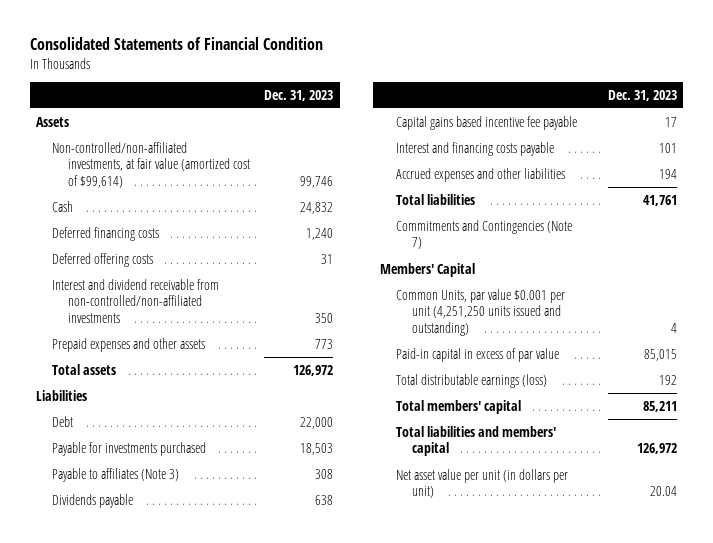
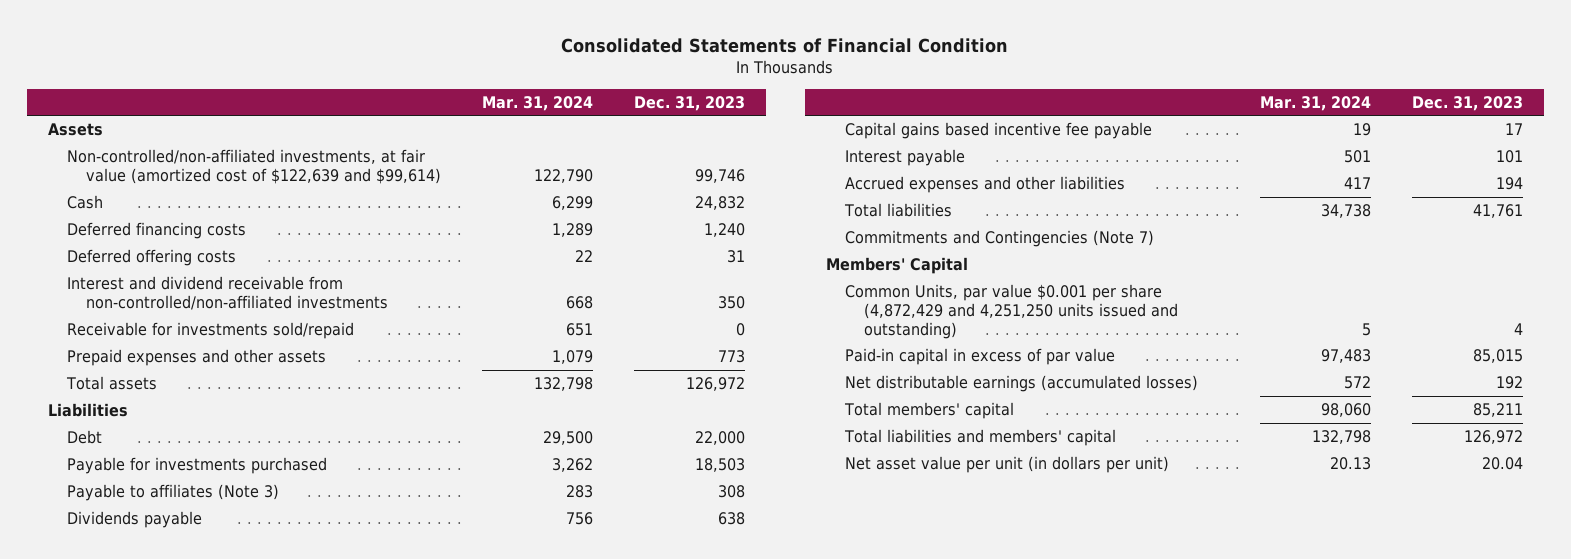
none -> [482,95,594,111] Mar. 31, 2024
[52,141,251,189] Non-controlled/non-affiliated investments, at fair value (amortized cost of $99,614) -> [66,149,442,184] Non-controlled/non-affiliated investments, at fair value (amortized cost of $122,639 and $99,614)
none -> [66,322,354,340] Receivable for investments sold/repaid
[396,141,555,156] Interest and financing costs payable -> [845,149,966,167] Interest payable
[396,288,566,337] Common Units, par value $0.001 per unit (4,251,250 units issued and outstanding) -> [845,284,1179,339] Common Units, par value $0.001 per share (4,872,429 and 4,251,250 units issued and outstanding)
[396,373,548,388] Total distributable earnings (loss) -> [845,375,1199,393] Net distributable earnings (accumulated losses)

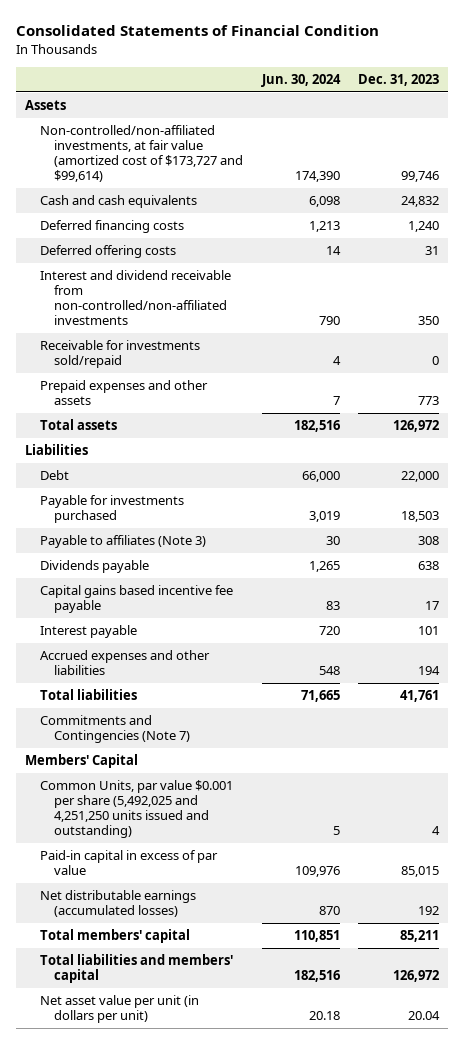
[482,95,594,111] Mar. 31, 2024 -> none
none -> [260,73,341,87] Jun. 30, 2024
[66,149,442,184] Non-controlled/non-affiliated investments, at fair value (amortized cost of $122,639 and $99,614) -> [39,125,244,183] Non-controlled/non-affiliated investments, at fair value (amortized cost of $173,727 and $99,614)
[66,195,103,210] Cash -> [39,195,197,209] Cash and cash equivalents
[845,284,1179,339] Common Units, par value $0.001 per share (4,872,429 and 4,251,250 units issued and outstanding) -> [39,780,233,839] Common Units, par value $0.001 per share (5,492,025 and 4,251,250 units issued and outstanding)

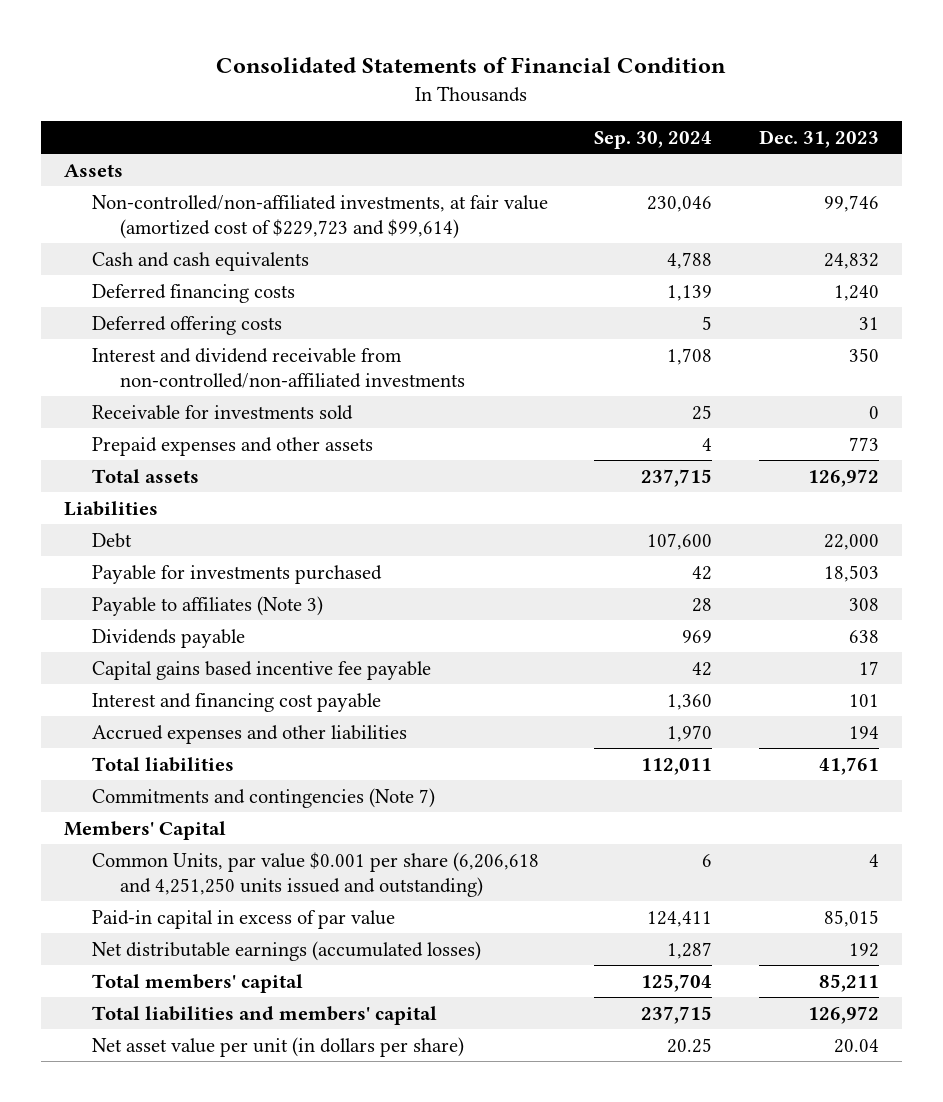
[260,73,341,87] Jun. 30, 2024 -> none
none -> [594,130,713,149] Sep. 30, 2024
[39,125,244,183] Non-controlled/non-affiliated investments, at fair value (amortized cost of $173,727 and $99,614) -> [92,194,549,239] Non-controlled/non-affiliated investments, at fair value (amortized cost of $229,723 and $99,614)
[39,340,200,369] Receivable for investments sold/repaid -> [92,404,354,420] Receivable for investments sold
[39,625,137,639] Interest payable -> [92,692,382,712] Interest and financing cost payable
[39,715,191,744] Commitments and Contingencies (Note 7) -> [92,787,436,808] Commitments and contingencies (Note 7)
[39,780,233,839] Common Units, par value $0.001 per share (5,492,025 and 4,251,250 units issued and outstanding) -> [92,851,540,897] Common Units, par value $0.001 per share (6,206,618 and 4,251,250 units issued and outstanding)
[39,995,199,1024] Net asset value per unit (in dollars per unit) -> [92,1036,465,1057] Net asset value per unit (in dollars per share)

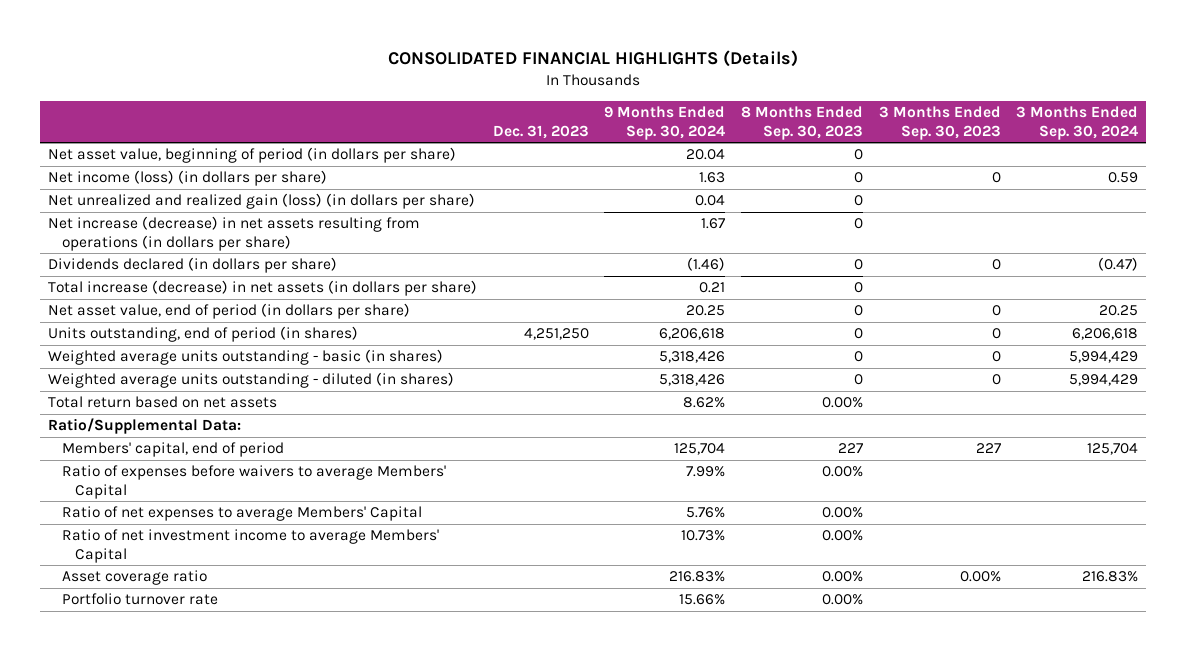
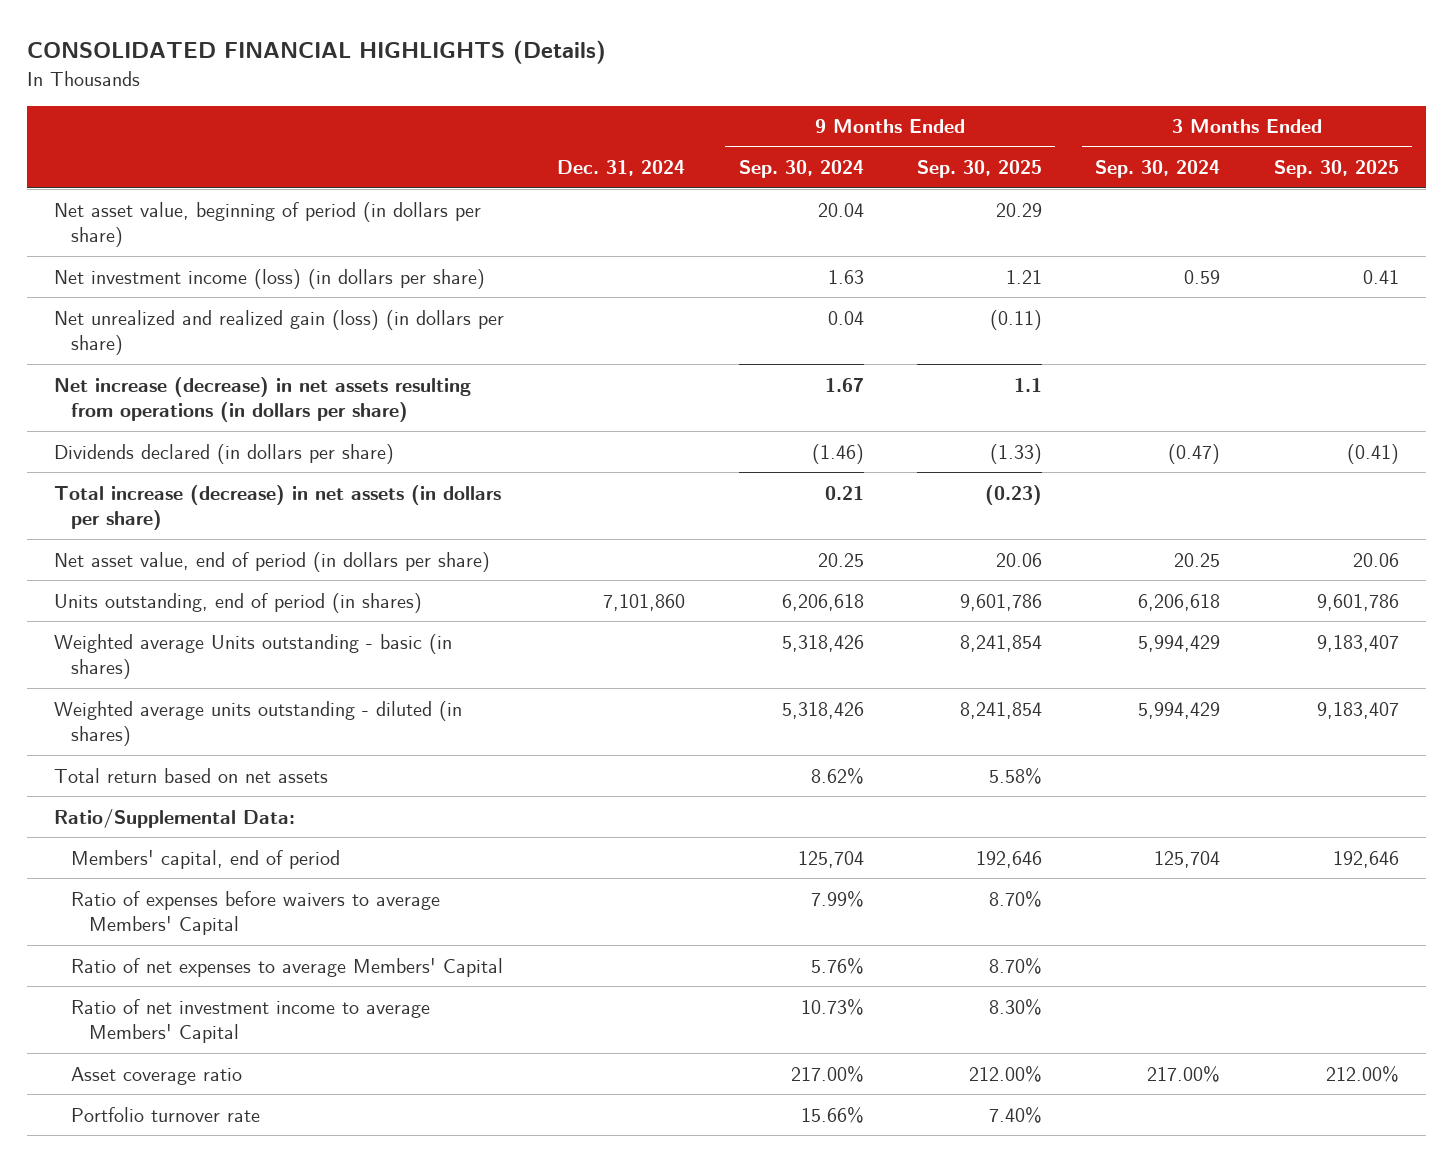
[492,124,589,139] Dec. 31, 2023 -> none
[741,106,864,140] 8 Months Ended Sep. 30, 2023 -> none
[878,106,1001,140] 3 Months Ended Sep. 30, 2023 -> none
none -> [557,160,686,177] Dec. 31, 2024
none -> [916,160,1042,179] Sep. 30, 2025
none -> [1273,160,1399,179] Sep. 30, 2025
[48,170,328,187] Net income (loss) (in dollars per share) -> [53,268,485,289] Net investment income (loss) (in dollars per share)
[48,349,444,366] Weighted average units outstanding - basic (in shares) -> [53,633,452,680] Weighted average Units outstanding - basic (in shares)
[669,571,726,583] 216.83% -> [790,1065,864,1082] 217.00%
[1082,571,1139,583] 216.83% -> [1147,1065,1221,1082] 217.00%

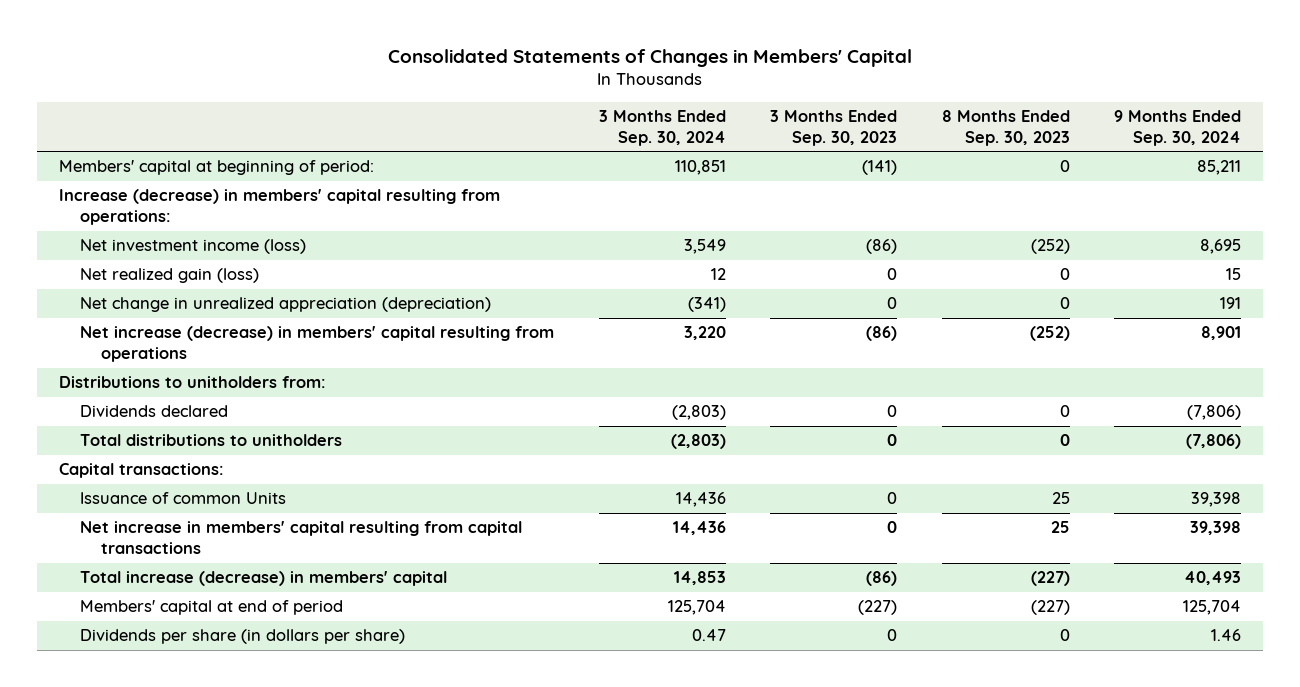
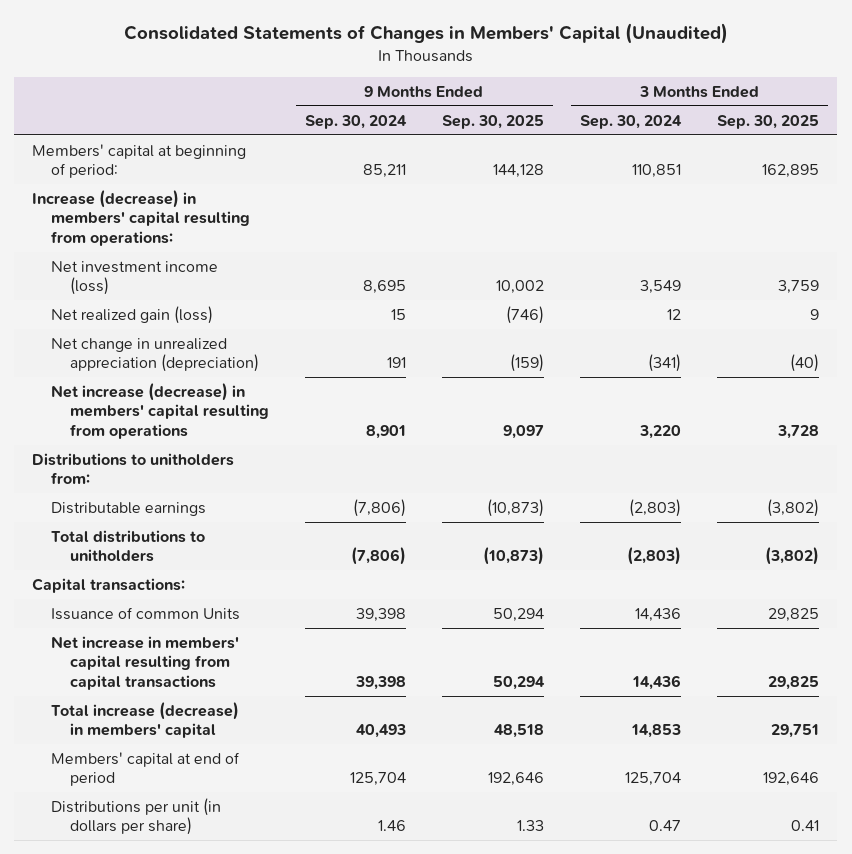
[388,48,913,67] Consolidated Statements of Changes in Members' Capital -> [123,23,728,45] Consolidated Statements of Changes in Members' Capital (Unaudited)
[770,110,898,146] 3 Months Ended Sep. 30, 2023 -> none
[941,110,1070,146] 8 Months Ended Sep. 30, 2023 -> none
none -> [441,114,544,129] Sep. 30, 2025
none -> [717,114,820,129] Sep. 30, 2025
[79,405,228,418] Dividends declared -> [50,501,206,516] Distributable earnings
[79,629,405,645] Dividends per share (in dollars per share) -> [50,797,221,836] Distributions per unit (in dollars per share)

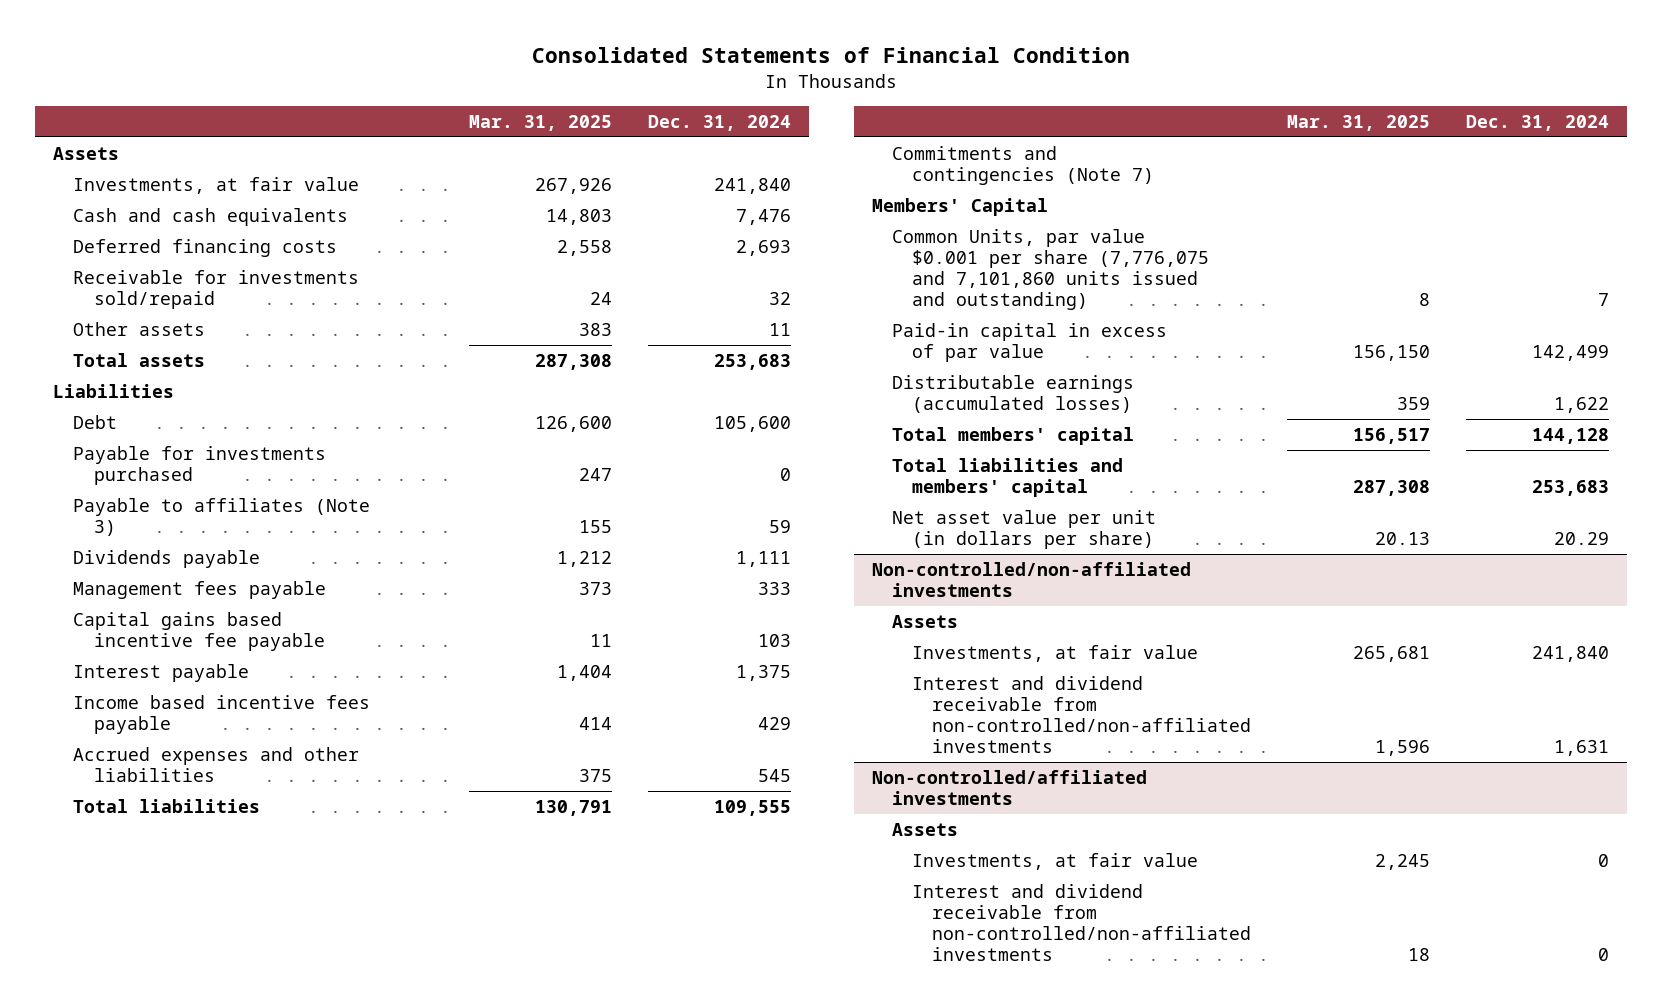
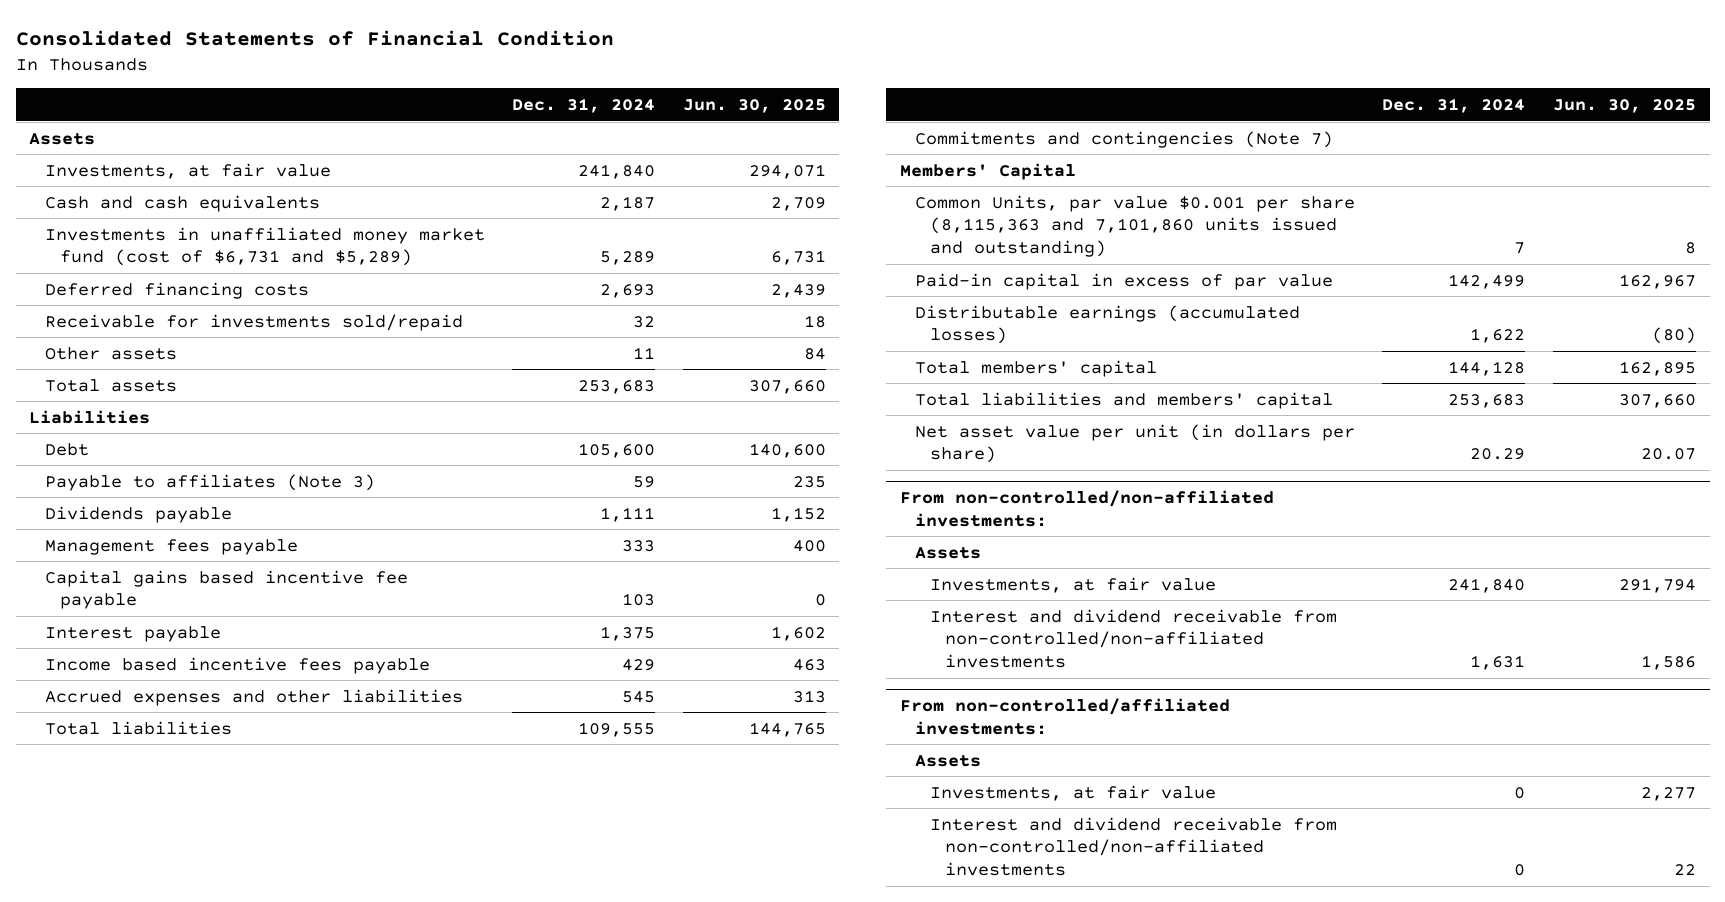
[468,114,612,131] Mar. 31, 2025 -> none
none -> [682,99,826,114] Jun. 30, 2025
[735,209,791,226] 7,476 -> [600,195,656,211] 2,187
none -> [44,226,485,267] Investments in unaffiliated money market fund (cost of $6,731 and $5,289)
[73,446,327,485] Payable for investments purchased -> none
[891,229,1210,310] Common Units, par value $0.001 per share (7,776,075 and 7,101,860 units issued and outstanding) -> [914,194,1355,258] Common Units, par value $0.001 per share (8,115,363 and 7,101,860 units issued and outstanding)
[871,562,1191,597] Non-controlled/non-affiliated investments -> [899,490,1274,527] From non-controlled/non-affiliated investments:
[871,770,1147,805] Non-controlled/affiliated investments -> [899,698,1230,735] From non-controlled/affiliated investments:

